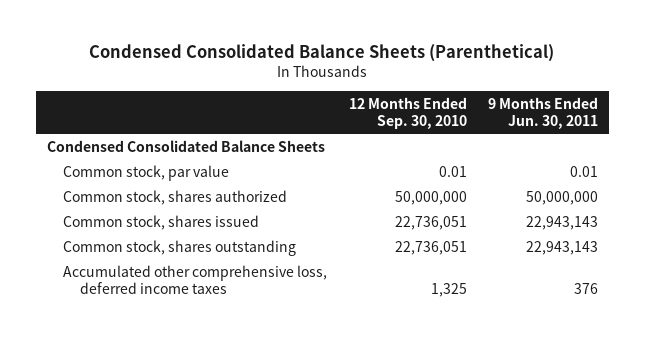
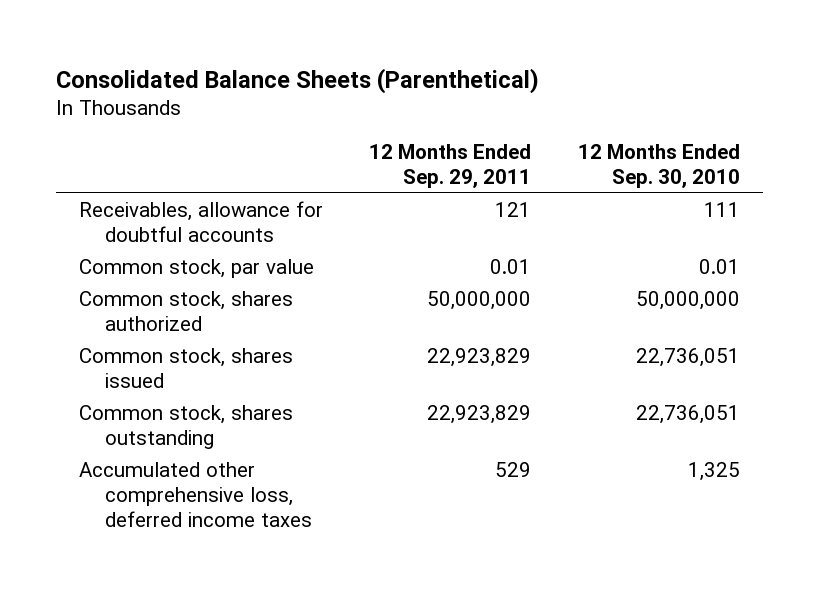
[89,43,555,62] Condensed Consolidated Balance Sheets (Parenthetical) -> [56,67,540,94] Consolidated Balance Sheets (Parenthetical)
[487,96,598,129] 9 Months Ended Jun. 30, 2011 -> none
none -> [369,143,532,188] 12 Months Ended Sep. 29, 2011
[46,139,325,152] Condensed Consolidated Balance Sheets -> none
none -> [79,201,324,243] Receivables, allowance for doubtful accounts

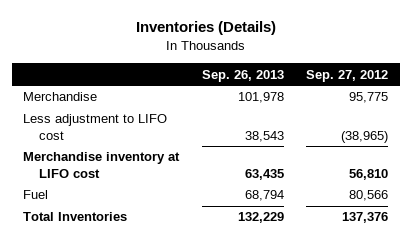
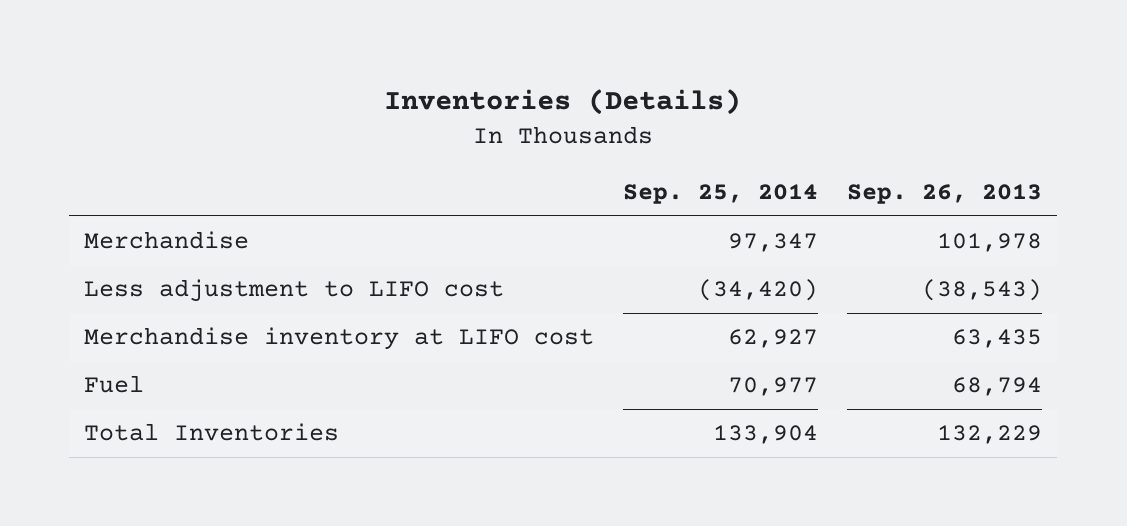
[306,69,389,82] Sep. 27, 2012 -> none
none -> [623,184,819,205] Sep. 25, 2014
[244,130,284,142] 38,543 -> [922,279,1043,302] (38,543)

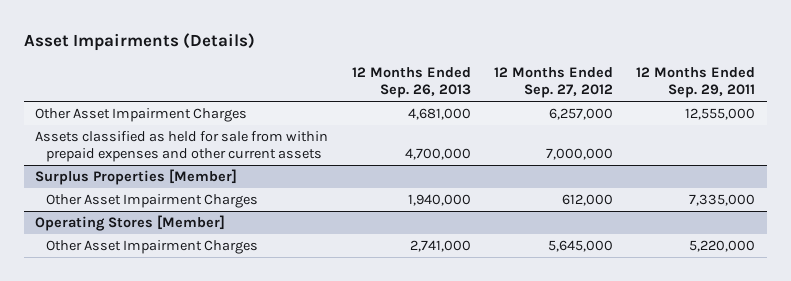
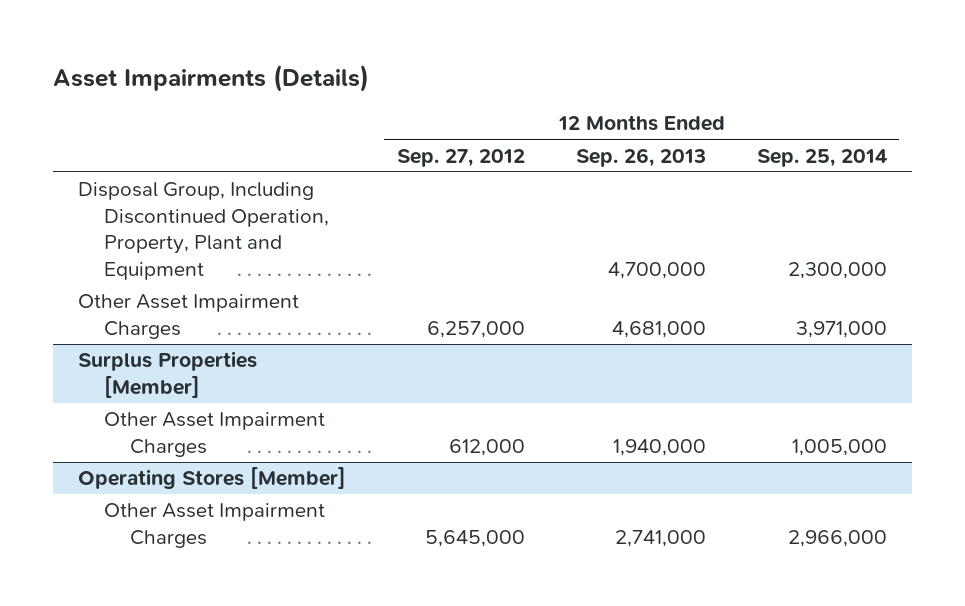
[636,67,756,99] 12 Months Ended Sep. 29, 2011 -> none
none -> [756,148,887,167] Sep. 25, 2014
none -> [78,182,329,280] Disposal Group, Including Discontinued Operation, Property, Plant and Equipment
[35,131,329,163] Assets classified as held for sale from within prepaid expenses and other current assets -> none

